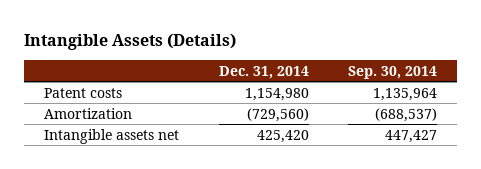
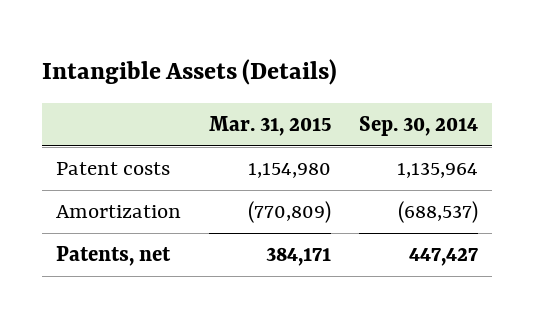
[218,65,309,79] Dec. 31, 2014 -> none
none -> [208,116,331,137] Mar. 31, 2015
[44,128,180,144] Intangible assets net -> [55,246,171,267] Patents, net

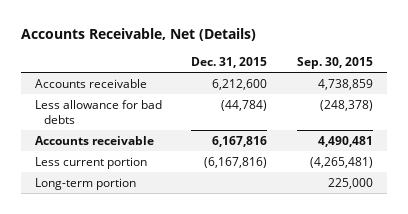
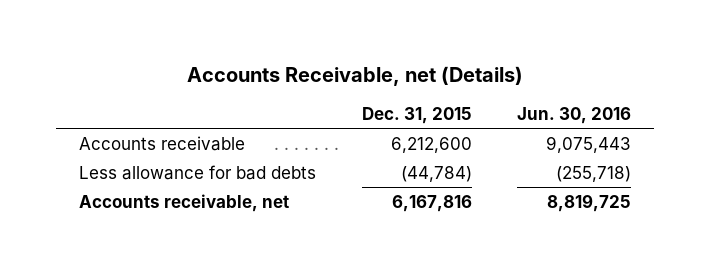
[20,28,256,42] Accounts Receivable, Net (Details) -> [187,66,524,87] Accounts Receivable, net (Details)
[296,57,373,70] Sep. 30, 2015 -> none
none -> [517,107,632,125] Jun. 30, 2016
[35,156,148,169] Less current portion -> none
[35,177,137,190] Long-term portion -> none
[35,135,155,145] Accounts receivable -> [78,193,289,212] Accounts receivable, net

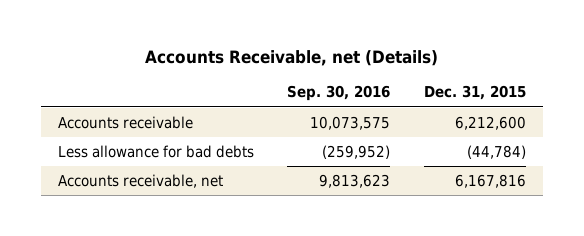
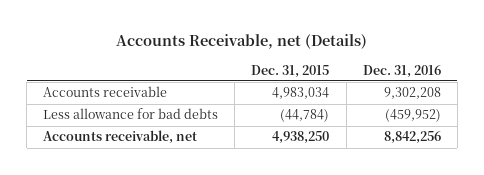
[287,85,391,102] Sep. 30, 2016 -> none
none -> [362,64,441,78] Dec. 31, 2016
[454,115,526,130] 6,212,600 -> [272,87,330,100] 4,983,034
[454,173,526,188] 6,167,816 -> [272,131,330,145] 4,938,250

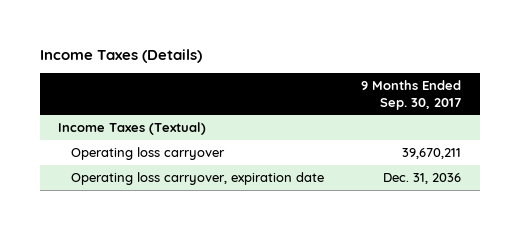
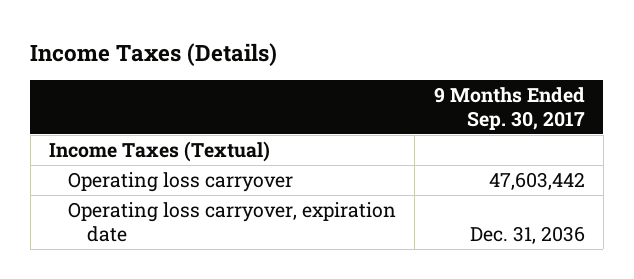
[402,148,462,160] 39,670,211 -> [488,172,585,191] 47,603,442

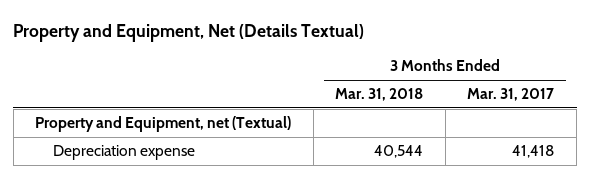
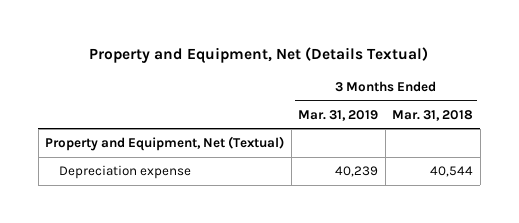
[467,88,555,102] Mar. 31, 2017 -> none
none -> [298,109,379,121] Mar. 31, 2019
[35,116,292,133] Property and Equipment, net (Textual) -> [45,136,285,152] Property and Equipment, Net (Textual)

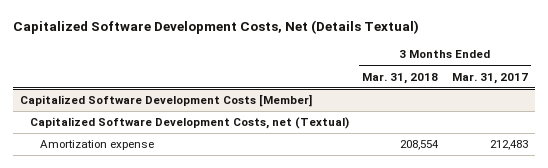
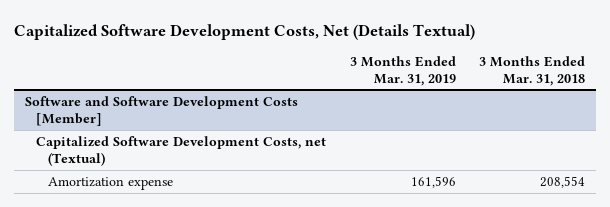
[451,72,528,84] Mar. 31, 2017 -> none
none -> [349,55,456,86] 3 Months Ended Mar. 31, 2019
[19,94,312,108] Capitalized Software Development Costs [Member] -> [25,96,299,126] Software and Software Development Costs [Member]

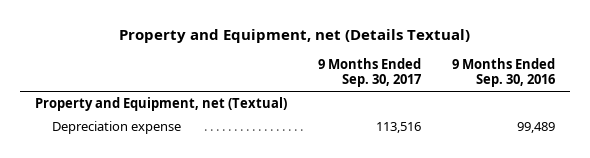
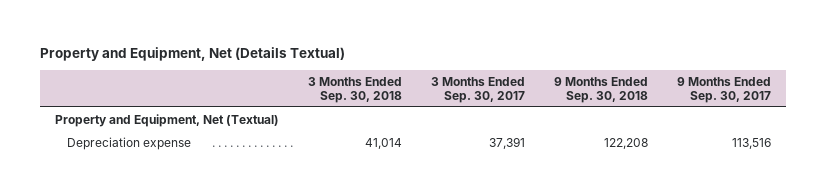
[118,29,470,44] Property and Equipment, net (Details Textual) -> [39,47,345,62] Property and Equipment, Net (Details Textual)
[451,58,555,88] 9 Months Ended Sep. 30, 2016 -> none
none -> [307,76,402,103] 3 Months Ended Sep. 30, 2018
none -> [430,76,525,103] 3 Months Ended Sep. 30, 2017
none -> [554,76,649,103] 9 Months Ended Sep. 30, 2018
[35,97,288,112] Property and Equipment, net (Textual) -> [54,113,279,127] Property and Equipment, Net (Textual)

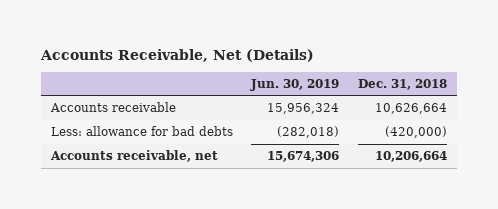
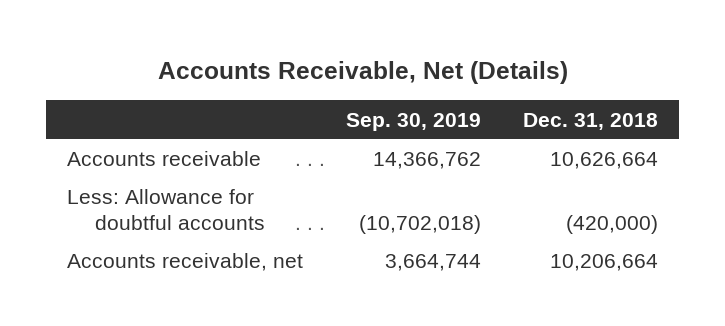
[250,78,340,91] Jun. 30, 2019 -> none
none -> [345,112,481,131] Sep. 30, 2019
[50,126,233,137] Less: allowance for bad debts -> [67,189,265,230] Less: Allowance for doubtful accounts

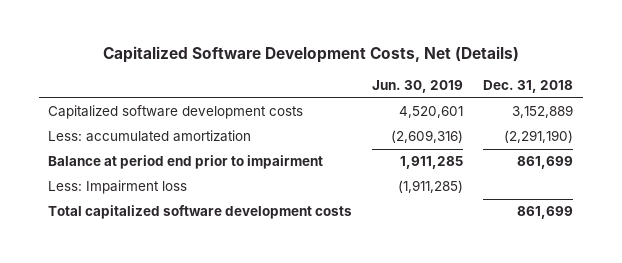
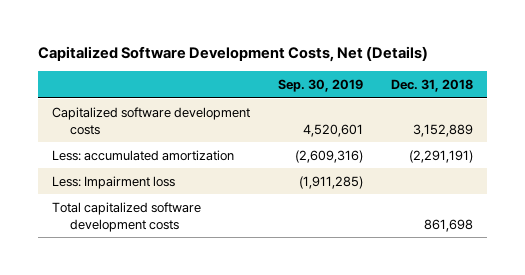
[372,80,464,94] Jun. 30, 2019 -> none
none -> [278,78,364,92] Sep. 30, 2019
[48,155,324,170] Balance at period end prior to impairment -> none
[504,130,574,144] (2,291,190) -> [409,149,474,163] (2,291,191)
[517,206,574,220] 861,699 -> [424,218,474,232] 861,698

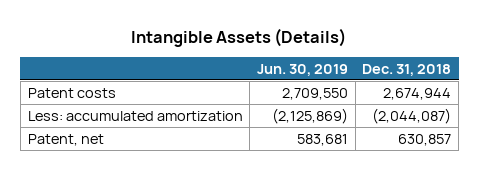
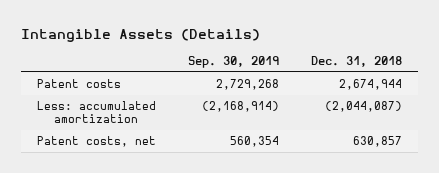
[256,63,348,76] Jun. 30, 2019 -> none
none -> [187,55,279,68] Sep. 30, 2019
[27,133,104,146] Patent, net -> [37,136,157,148] Patent costs, net

